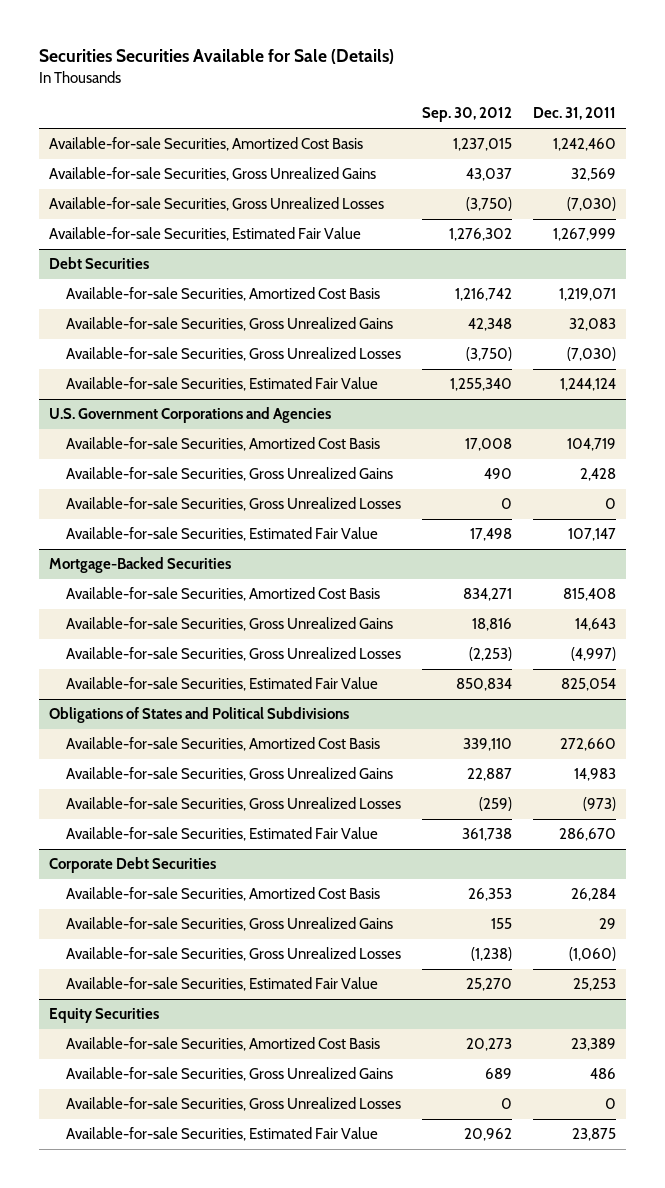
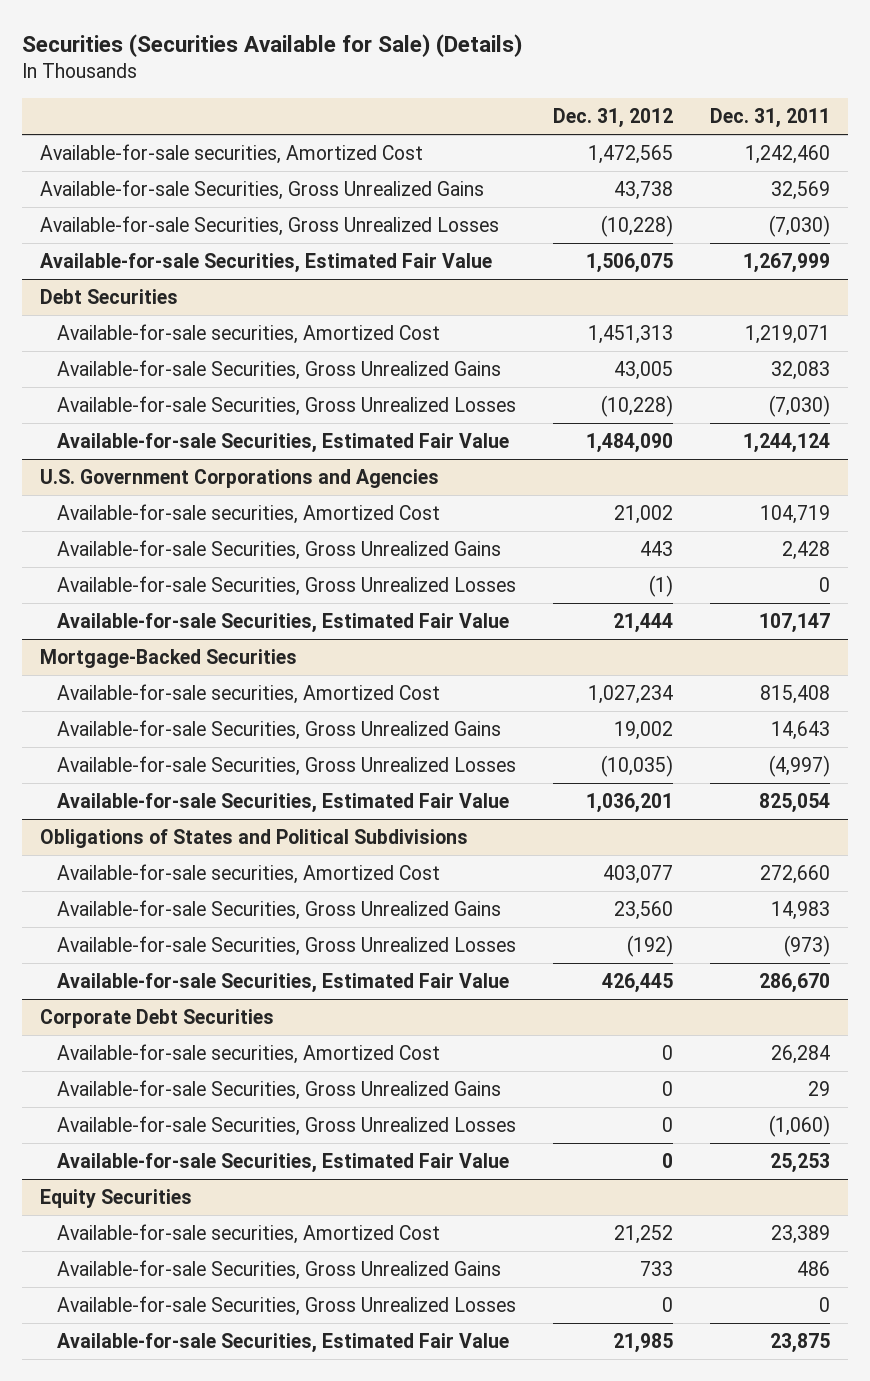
[38,49,394,65] Securities Securities Available for Sale (Details) -> [21,33,522,57] Securities (Securities Available for Sale) (Details)
[421,107,512,123] Sep. 30, 2012 -> none
none -> [553,107,674,128] Dec. 31, 2012
[49,137,364,152] Available-for-sale Securities, Amortized Cost Basis -> [40,144,424,165] Available-for-sale securities, Amortized Cost
[66,287,381,302] Available-for-sale Securities, Amortized Cost Basis -> [57,324,441,345] Available-for-sale securities, Amortized Cost
[66,437,381,452] Available-for-sale Securities, Amortized Cost Basis -> [57,504,441,525] Available-for-sale securities, Amortized Cost
[66,587,381,602] Available-for-sale Securities, Amortized Cost Basis -> [57,684,441,705] Available-for-sale securities, Amortized Cost
[66,737,381,752] Available-for-sale Securities, Amortized Cost Basis -> [57,864,441,885] Available-for-sale securities, Amortized Cost
[66,887,381,902] Available-for-sale Securities, Amortized Cost Basis -> [57,1044,441,1065] Available-for-sale securities, Amortized Cost
[66,1037,381,1052] Available-for-sale Securities, Amortized Cost Basis -> [57,1224,441,1245] Available-for-sale securities, Amortized Cost

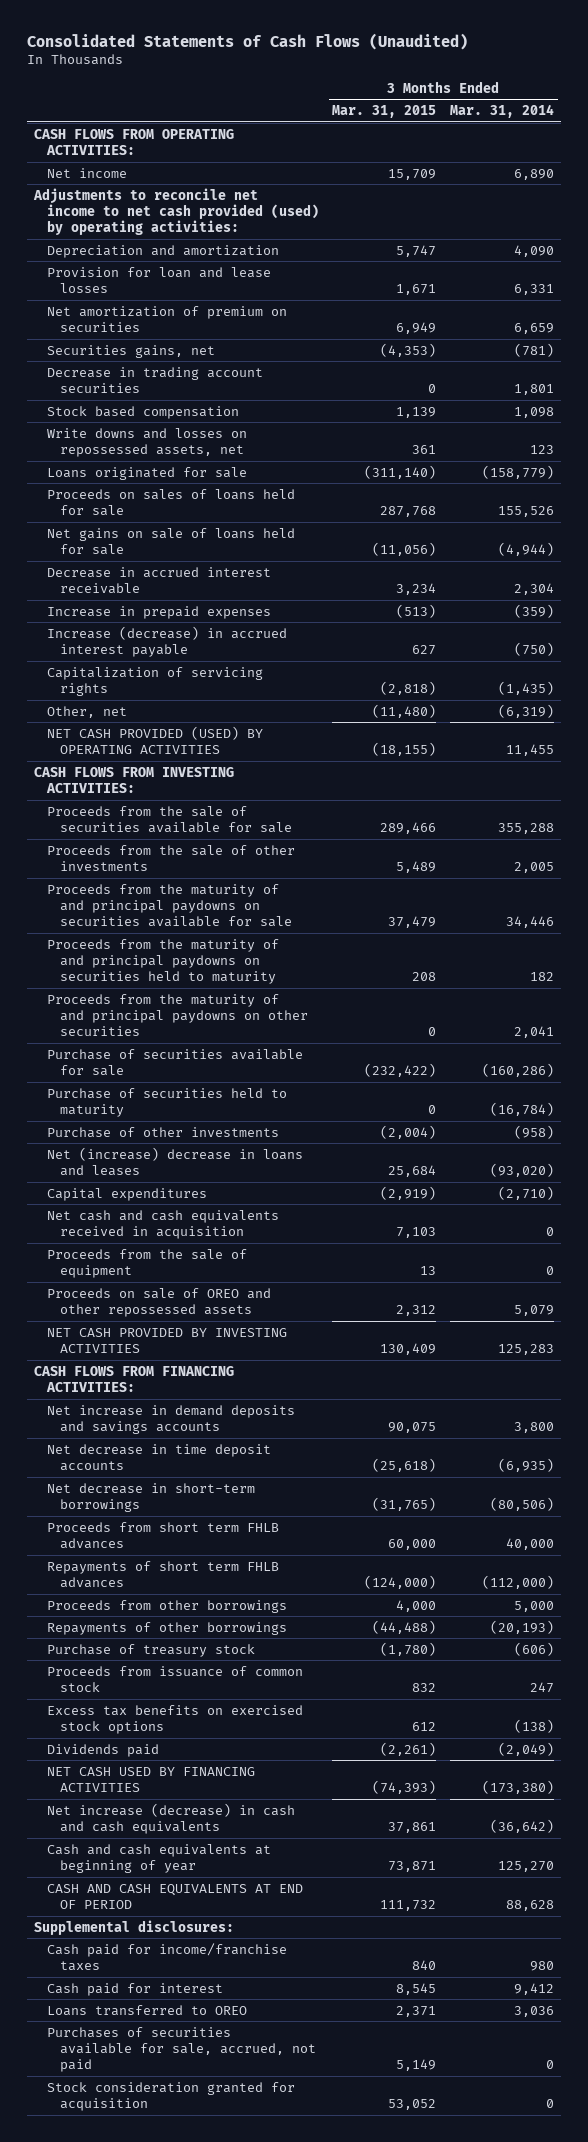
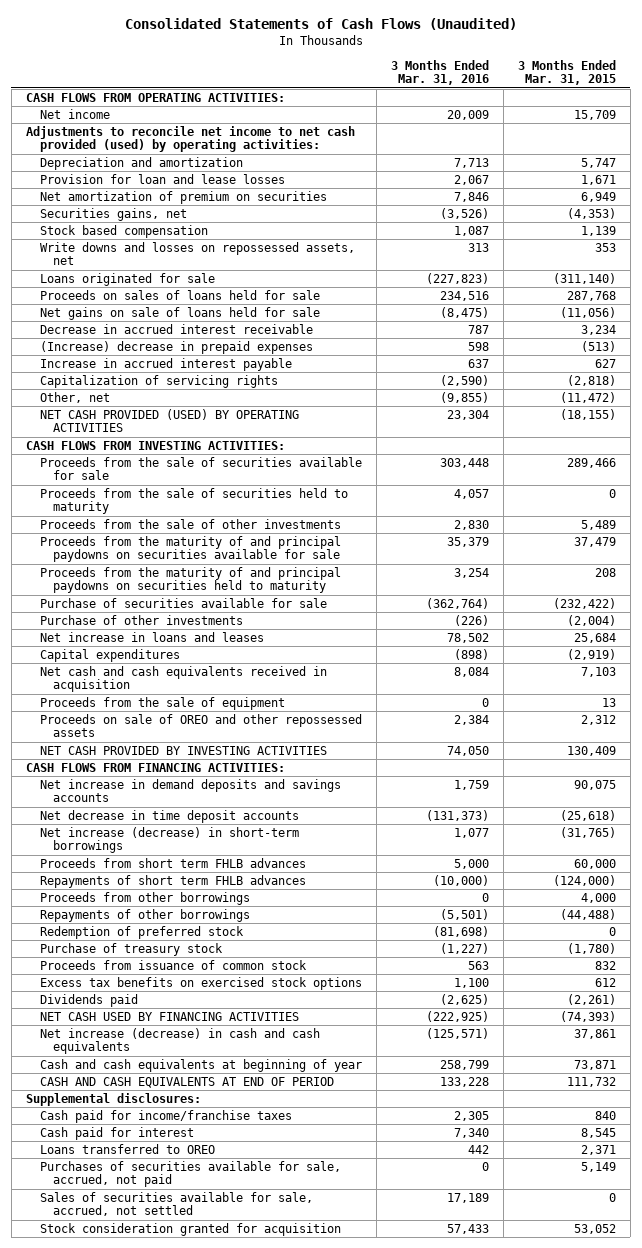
[450,104,555,119] Mar. 31, 2014 -> none
none -> [390,59,489,86] 3 Months Ended Mar. 31, 2016
[46,366,263,393] Decrease in trading account securities -> none
[412,444,437,454] 361 -> [594,242,616,252] 353
[46,605,271,619] Increase in prepaid expenses -> [39,340,313,354] (Increase) decrease in prepaid expenses
[46,625,287,657] Increase (decrease) in accrued interest payable -> [39,357,292,371] Increase in accrued interest payable
[372,703,437,718] (11,480) -> [559,391,616,403] (11,472)
none -> [39,487,348,515] Proceeds from the sale of securities held to maturity
[46,993,308,1037] Proceeds from the maturity of and principal paydowns on other securities -> none
[46,1087,287,1117] Purchase of securities held to maturity -> none
[46,1146,303,1176] Net (increase) decrease in loans and leases -> [39,631,264,642] Net increase in loans and leases
[46,1482,255,1512] Net decrease in short-term borrowings -> [39,826,299,854] Net increase (decrease) in short-term borrowings
none -> [39,925,244,939] Redemption of preferred stock
none -> [39,1191,313,1217] Sales of securities available for sale, accrued, not settled

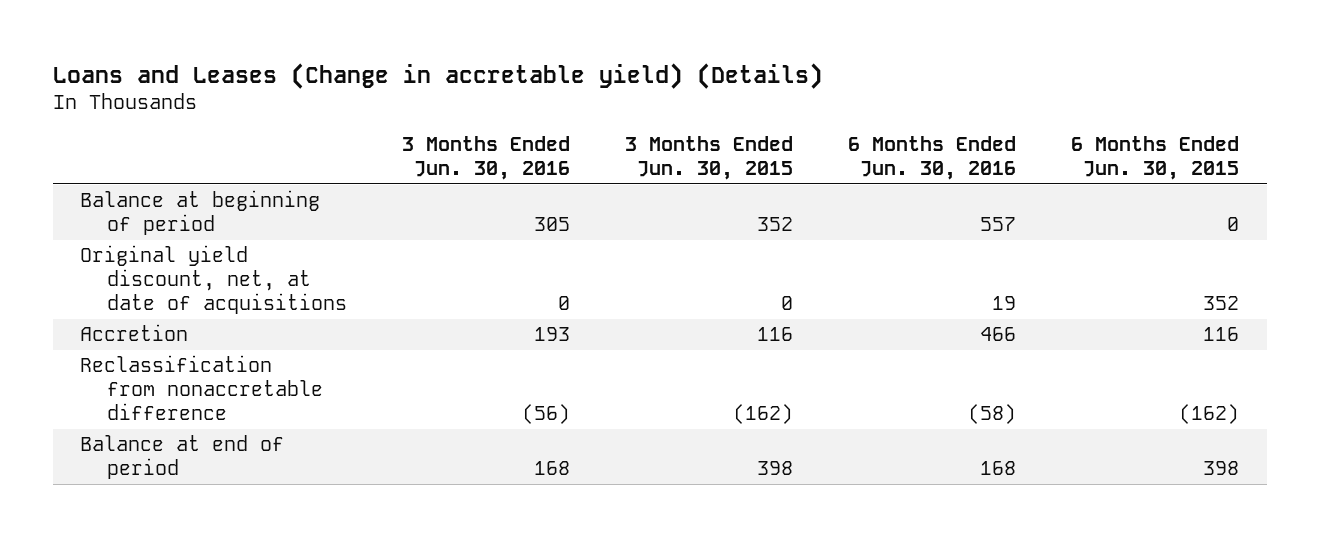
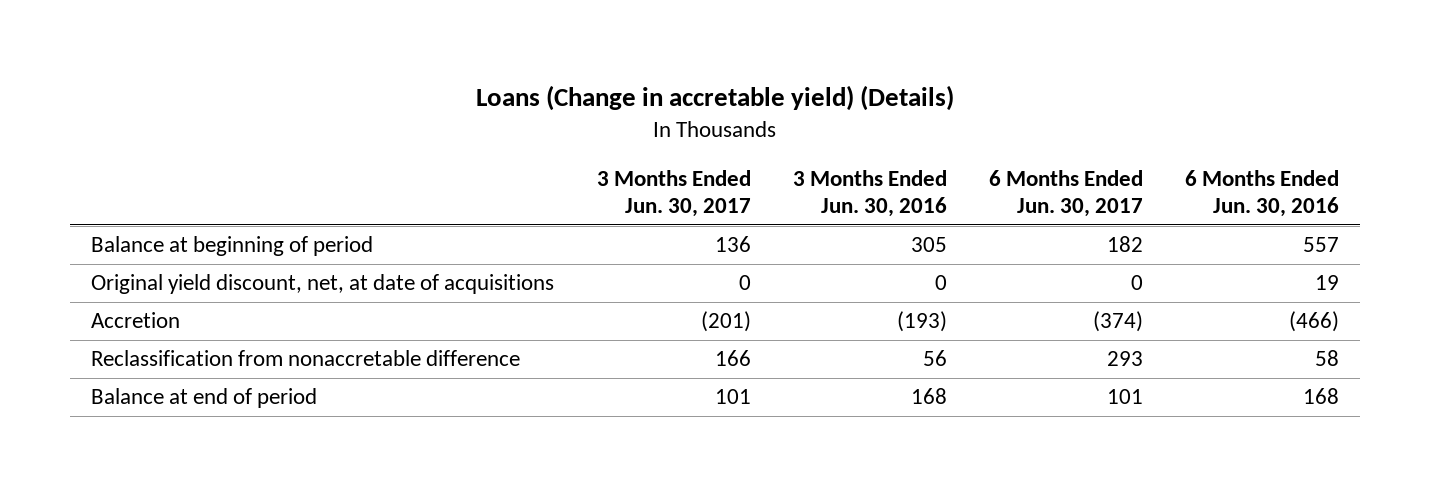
[52,62,823,89] Loans and Leases (Change in accretable yield) (Details) -> [476,85,955,112] Loans (Change in accretable yield) (Details)
[624,136,793,180] 3 Months Ended Jun. 30, 2015 -> none
[1071,136,1240,180] 6 Months Ended Jun. 30, 2015 -> none
none -> [596,170,751,218] 3 Months Ended Jun. 30, 2017
none -> [988,170,1143,218] 6 Months Ended Jun. 30, 2017
[533,327,570,342] 193 -> [896,311,947,333] (193)
[979,327,1016,342] 466 -> [1288,311,1339,333] (466)
[521,404,570,425] (56) -> [922,350,947,367] 56
[967,404,1016,425] (58) -> [1314,350,1339,367] 58

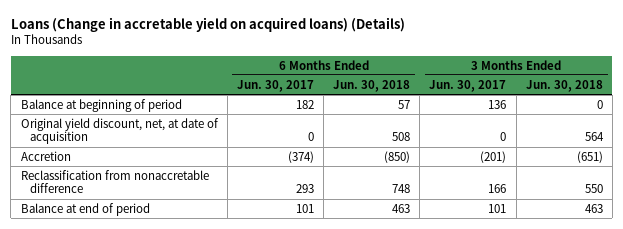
[476,85,955,112] Loans (Change in accretable yield) (Details) -> [10,16,405,32] Loans (Change in accretable yield on acquired loans) (Details)
[792,170,947,218] 3 Months Ended Jun. 30, 2016 -> none
[1184,170,1339,218] 6 Months Ended Jun. 30, 2016 -> none
none -> [333,79,411,92] Jun. 30, 2018
none -> [525,79,603,92] Jun. 30, 2018
[91,274,555,295] Original yield discount, net, at date of acquisitions -> [20,117,219,145] Original yield discount, net, at date of acquisition

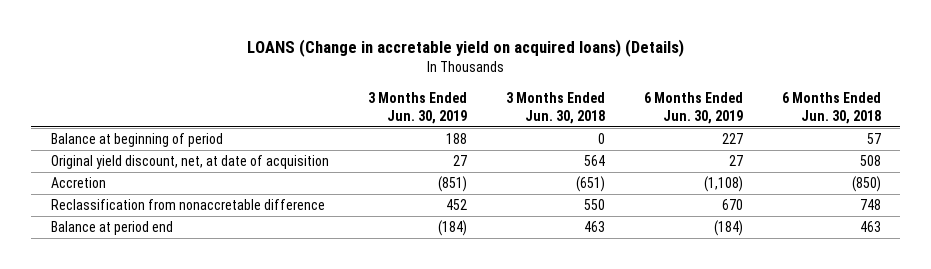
[10,16,405,32] Loans (Change in accretable yield on acquired loans) (Details) -> [246,39,684,58] LOANS (Change in accretable yield on acquired loans) (Details)
[236,79,314,92] Jun. 30, 2017 -> none
[429,79,507,92] Jun. 30, 2017 -> none
none -> [367,91,467,124] 3 Months Ended Jun. 30, 2019
none -> [643,91,743,124] 6 Months Ended Jun. 30, 2019
[20,202,150,216] Balance at end of period -> [50,221,173,236] Balance at period end

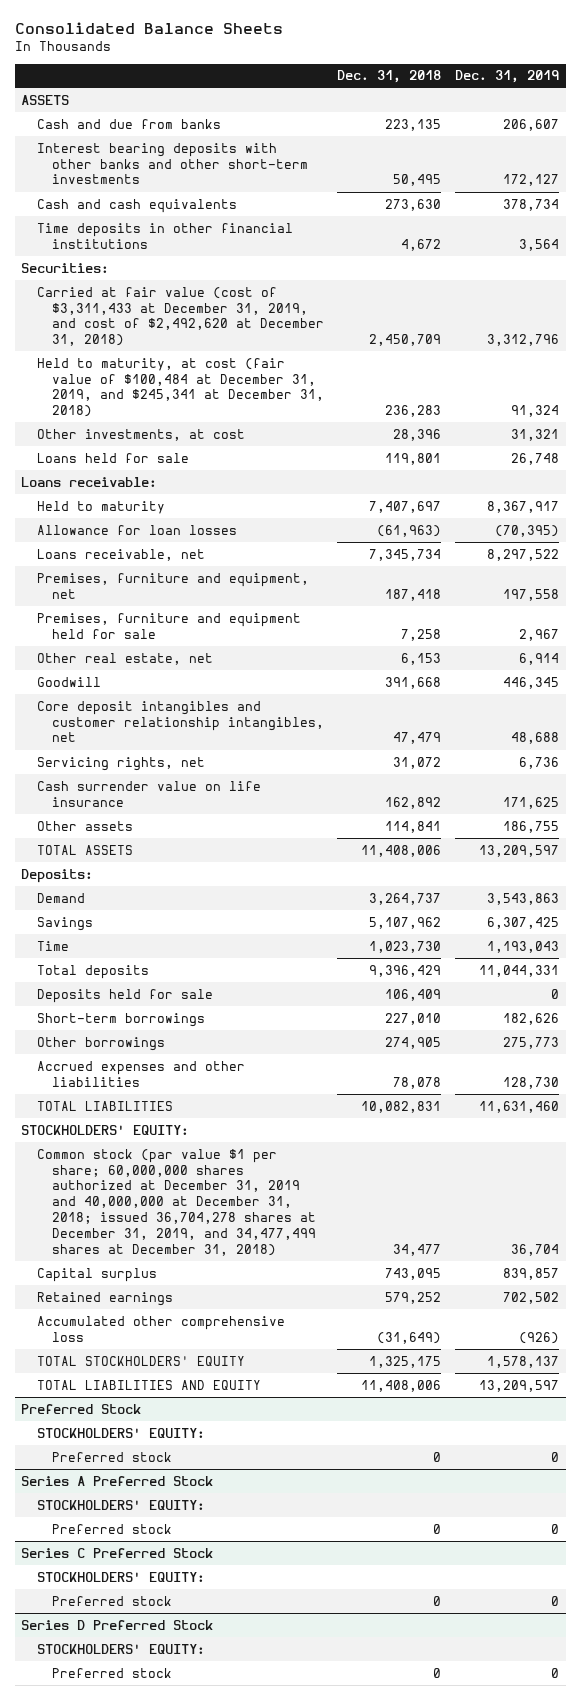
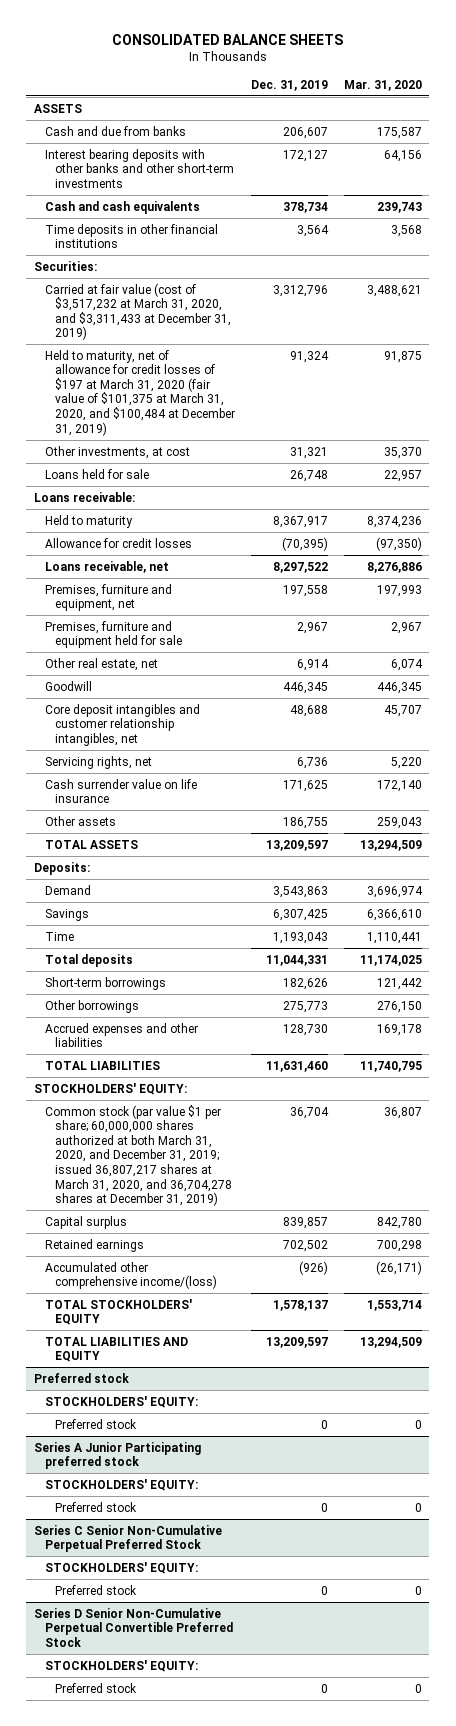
[14,22,283,35] Consolidated Balance Sheets -> [111,33,343,45] CONSOLIDATED BALANCE SHEETS
[337,70,442,84] Dec. 31, 2018 -> none
none -> [343,79,422,91] Mar. 31, 2020
[36,286,324,347] Carried at fair value (cost of $3,311,433 at December 31, 2019, and cost of $2,492,620 at December 31, 2018) -> [44,282,232,341] Carried at fair value (cost of $3,517,232 at March 31, 2020, and $3,311,433 at December 31, 2019)
[36,357,324,418] Held to maturity, at cost (fair value of $100,484 at December 31, 2019, and $245,341 at December 31, 2018) -> [44,349,236,436] Held to maturity, net of allowance for credit losses of $197 at March 31, 2020 (fair value of $101,375 at March 31, 2020, and $100,484 at December 31, 2019)
[36,524,237,535] Allowance for loan losses -> [44,537,192,548] Allowance for credit losses
[36,988,213,1003] Deposits held for sale -> none
[36,1148,316,1256] Common stock (par value $1 per share; 60,000,000 shares authorized at December 31, 2019 and 40,000,000 at December 31, 2018; issued 36,704,278 shares at December 31, 2019, and 34,477,499 shares at December 31, 2018) -> [44,1104,233,1207] Common stock (par value $1 per share; 60,000,000 shares authorized at both March 31, 2020, and December 31, 2019; issued 36,807,217 shares at March 31, 2020, and 36,704,278 shares at December 31, 2019)
[36,1315,285,1342] Accumulated other comprehensive loss -> [44,1261,218,1290] Accumulated other comprehensive income/(loss)
[21,1403,142,1414] Preferred Stock -> [33,1372,129,1383] Preferred stock
[21,1475,214,1486] Series A Preferred Stock -> [33,1441,201,1470] Series A Junior Participating preferred stock
[21,1547,214,1558] Series C Preferred Stock -> [33,1524,222,1553] Series C Senior Non-Cumulative Perpetual Preferred Stock
[21,1619,214,1630] Series D Preferred Stock -> [33,1607,233,1647] Series D Senior Non-Cumulative Perpetual Convertible Preferred Stock

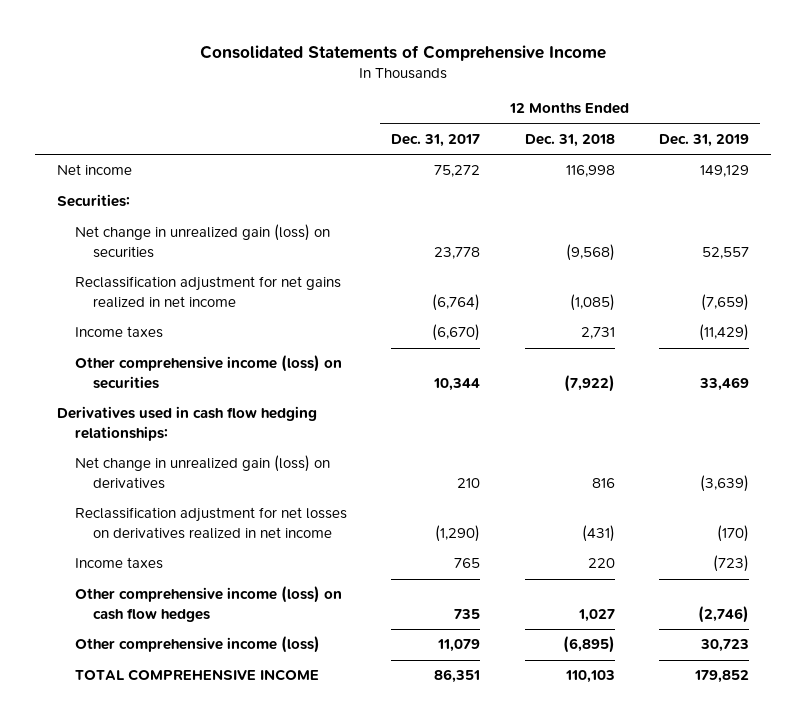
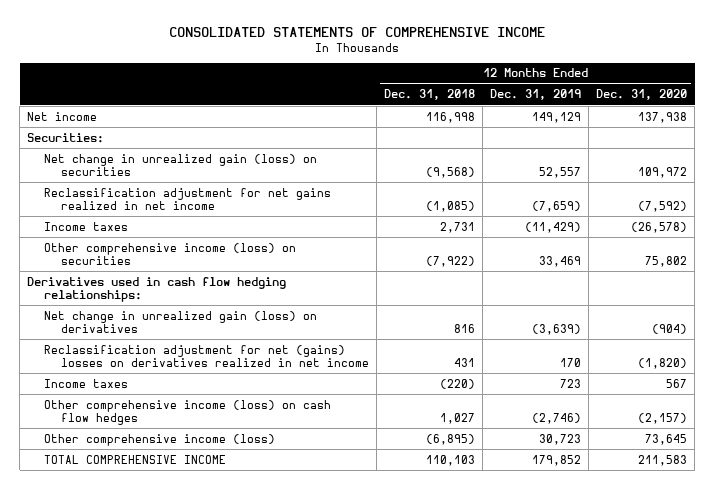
[199,44,606,61] Consolidated Statements of Comprehensive Income -> [169,26,546,37] CONSOLIDATED STATEMENTS OF COMPREHENSIVE INCOME
[391,133,481,147] Dec. 31, 2017 -> none
none -> [596,89,688,101] Dec. 31, 2020
[75,507,348,539] Reclassification adjustment for net losses on derivatives realized in net income -> [44,344,370,368] Reclassification adjustment for net (gains) losses on derivatives realized in net income
[581,524,615,542] (431) -> [454,358,476,368] 431
[717,524,750,542] (170) -> [560,358,582,368] 170
[587,558,615,569] 220 -> [440,378,476,389] (220)
[713,555,750,573] (723) -> [560,378,582,388] 723

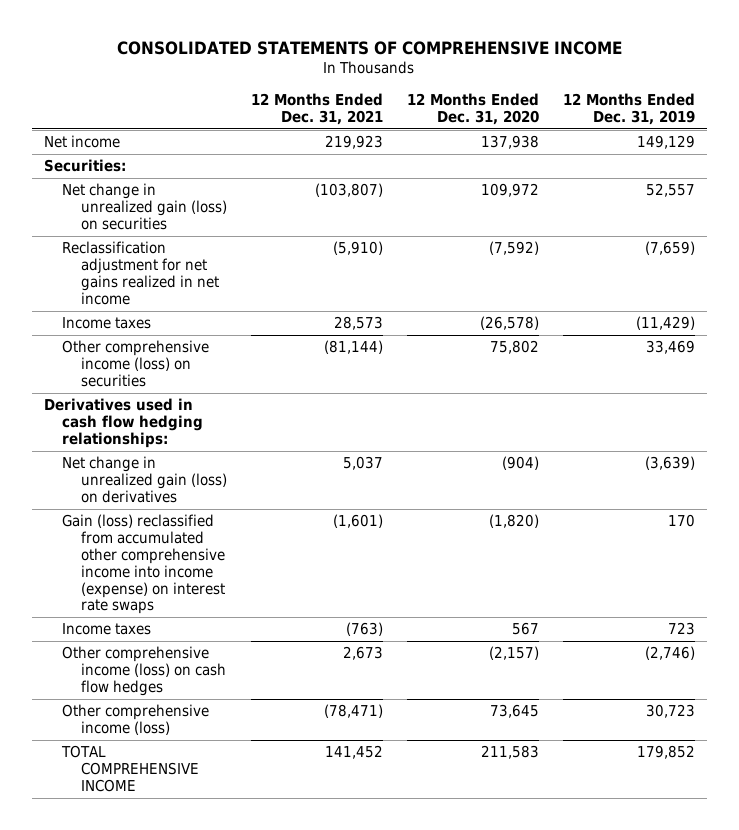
[384,89,476,101] Dec. 31, 2018 -> none
none -> [250,93,383,126] 12 Months Ended Dec. 31, 2021
[44,344,370,368] Reclassification adjustment for net (gains) losses on derivatives realized in net income -> [62,514,225,615] Gain (loss) reclassified from accumulated other comprehensive income into income (expense) on interest rate swaps

